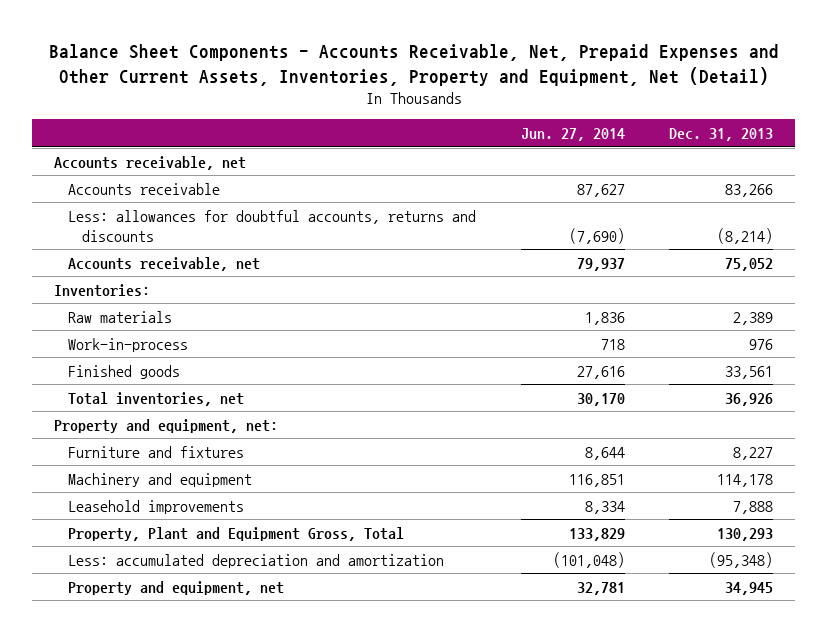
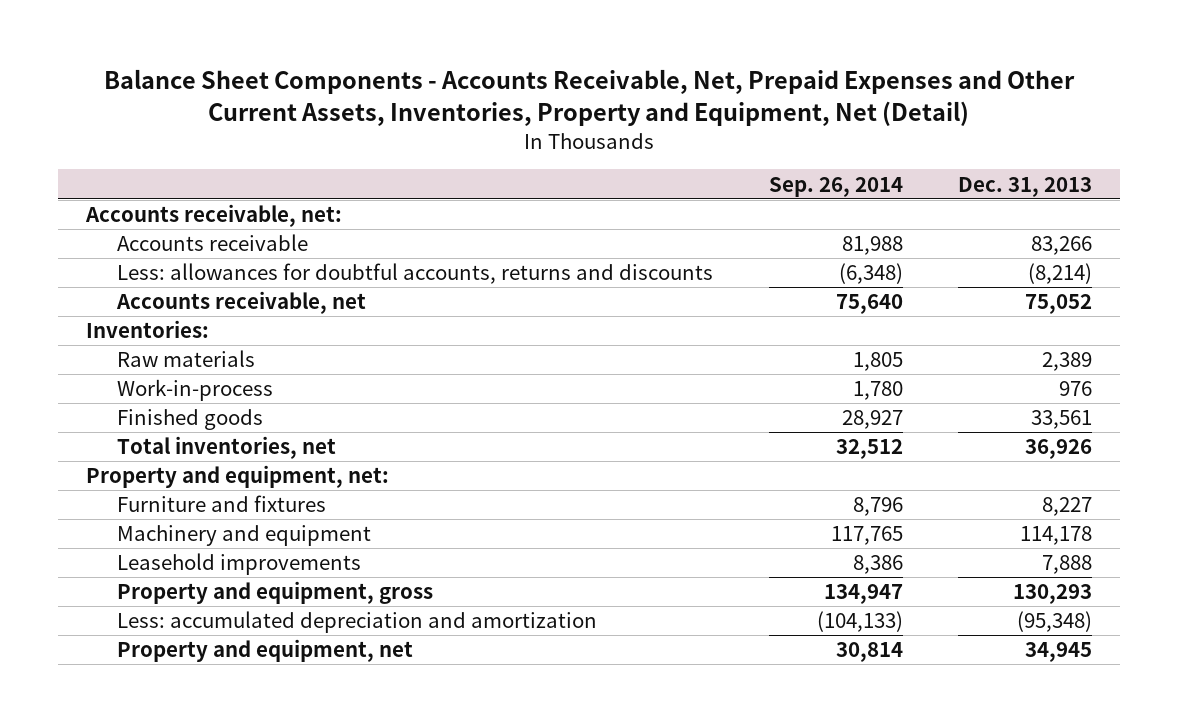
[520,128,625,142] Jun. 27, 2014 -> none
none -> [768,176,903,197] Sep. 26, 2014
[54,155,247,170] Accounts receivable, net -> [84,204,342,228] Accounts receivable, net:
[68,526,405,541] Property, Plant and Equipment Gross, Total -> [116,581,433,605] Property and equipment, gross

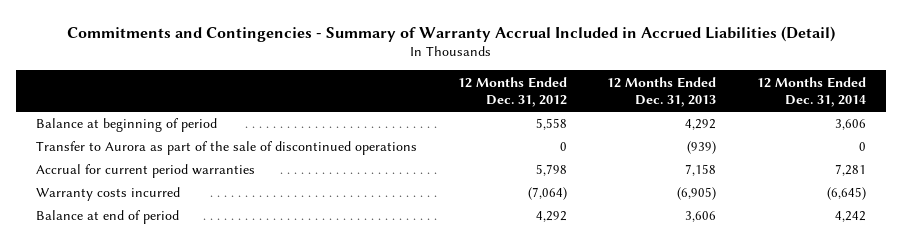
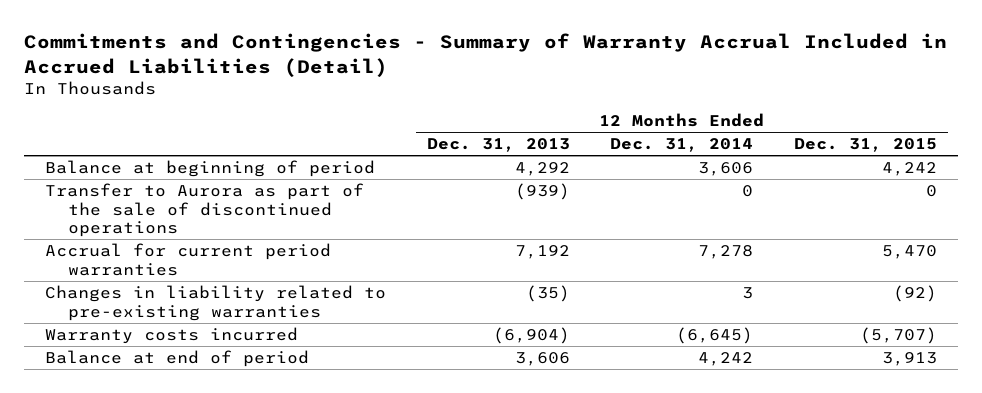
[457,76,567,108] 12 Months Ended Dec. 31, 2012 -> none
none -> [794,138,938,153] Dec. 31, 2015
[685,164,717,177] 7,158 -> [514,244,570,259] 7,192
[834,164,866,177] 7,281 -> [698,244,754,259] 7,278
none -> [44,284,386,321] Changes in liability related to pre-existing warranties
[677,187,717,201] (6,905) -> [492,326,570,344] (6,904)

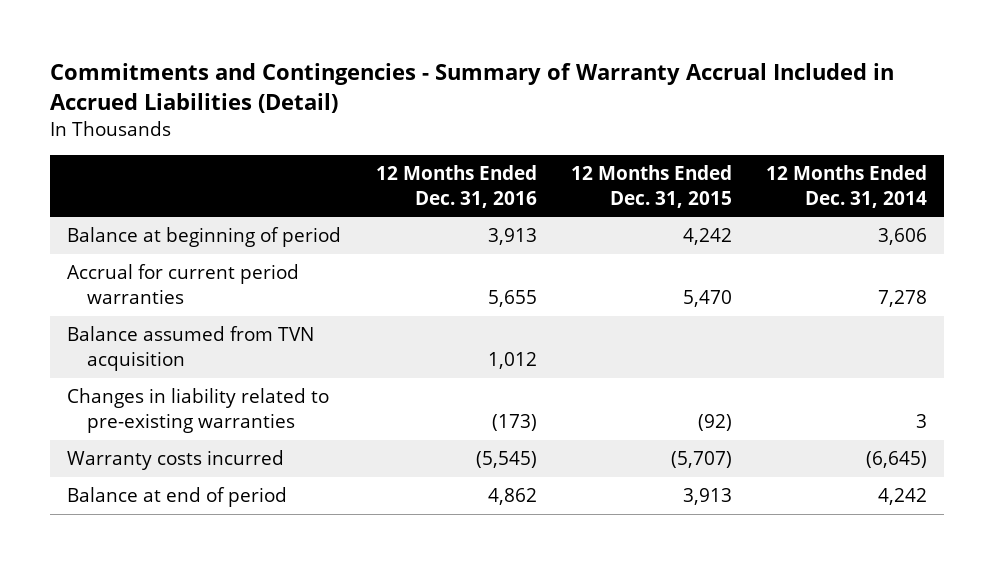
[426,138,570,153] Dec. 31, 2013 -> none
none -> [375,165,537,208] 12 Months Ended Dec. 31, 2016
[44,182,364,238] Transfer to Aurora as part of the sale of discontinued operations -> none
none -> [67,326,315,371] Balance assumed from TVN acquisition

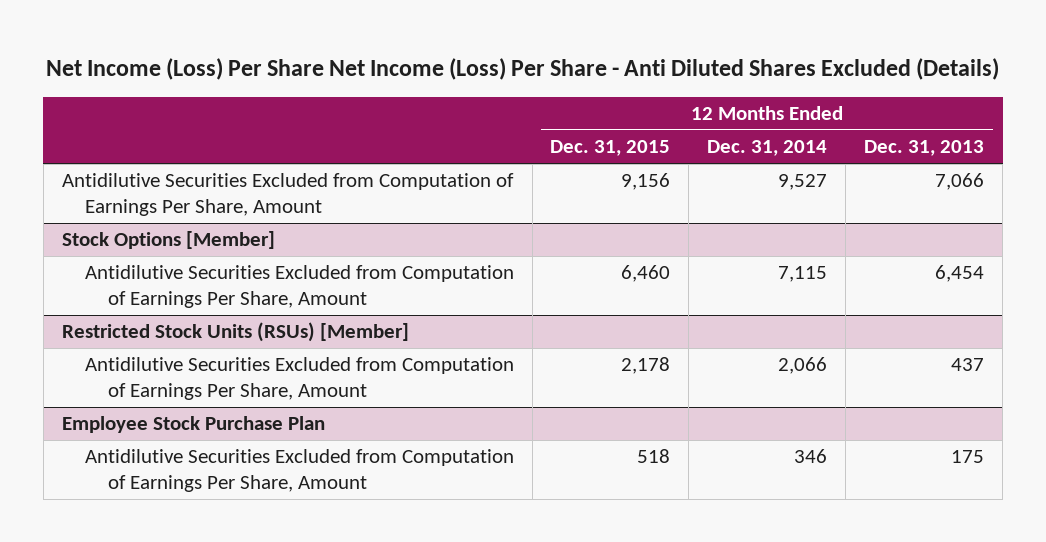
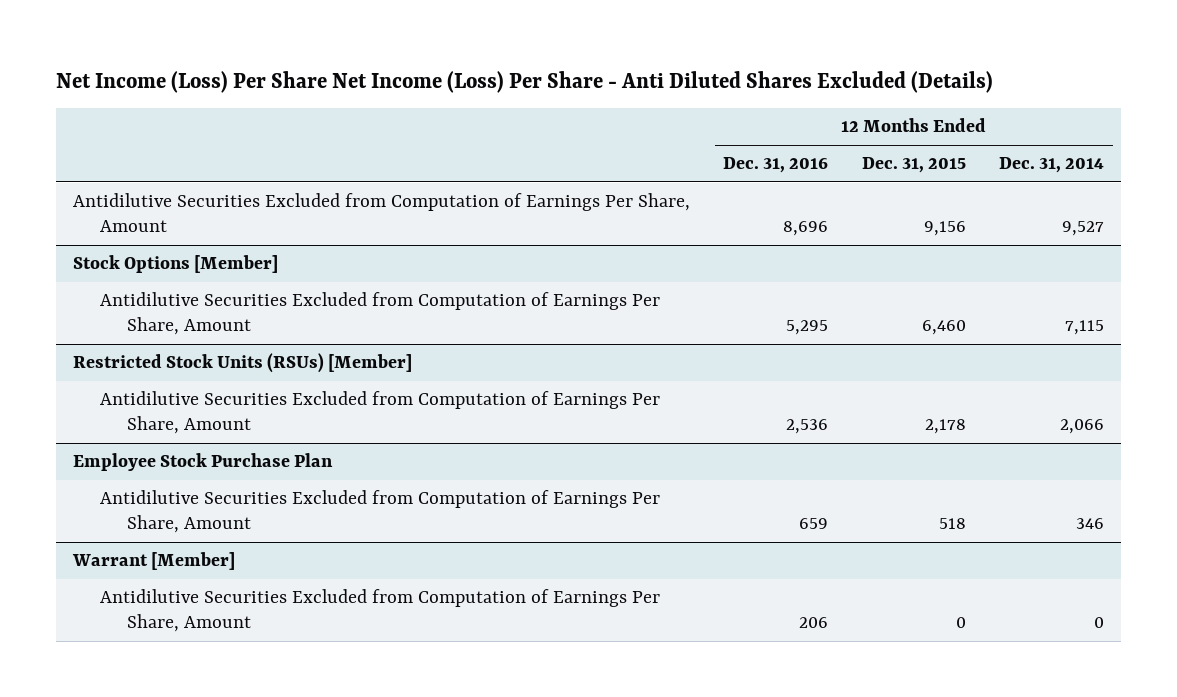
[864,140,985,157] Dec. 31, 2013 -> none
none -> [723,157,829,174] Dec. 31, 2016
none -> [71,552,235,571] Warrant [Member]
none -> [99,589,660,633] Antidilutive Securities Excluded from Computation of Earnings Per Share, Amount

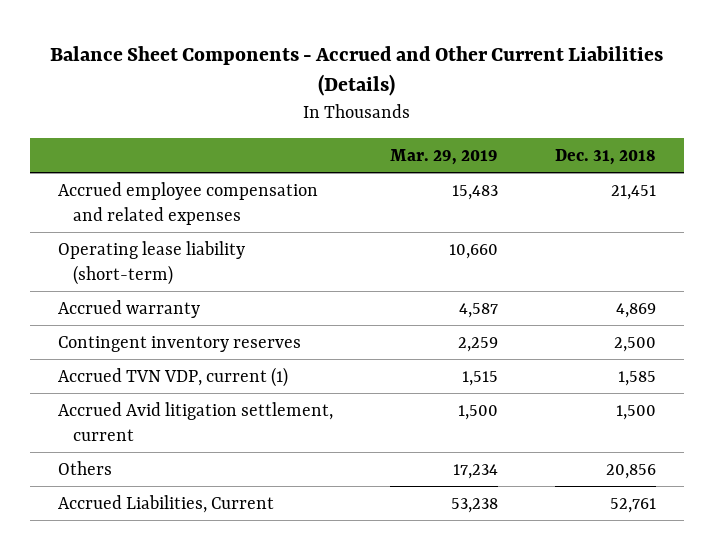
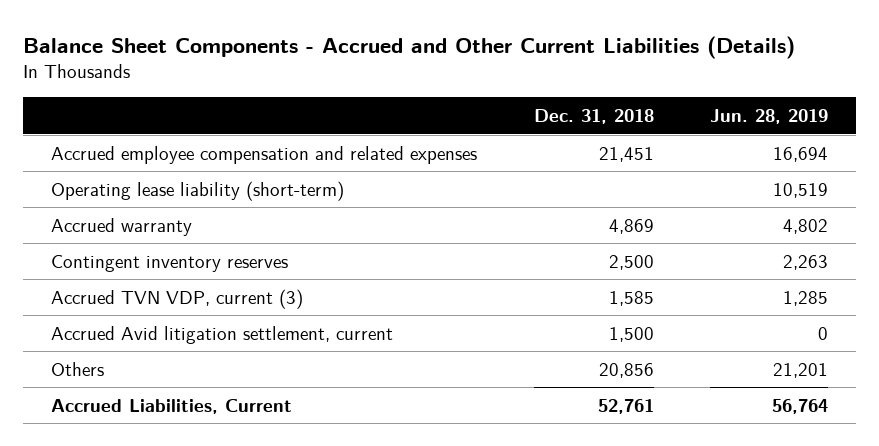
[389,149,498,166] Mar. 29, 2019 -> none
none -> [710,108,829,124] Jun. 28, 2019
[58,366,289,387] Accrued TVN VDP, current (1) -> [51,288,304,309] Accrued TVN VDP, current (3)

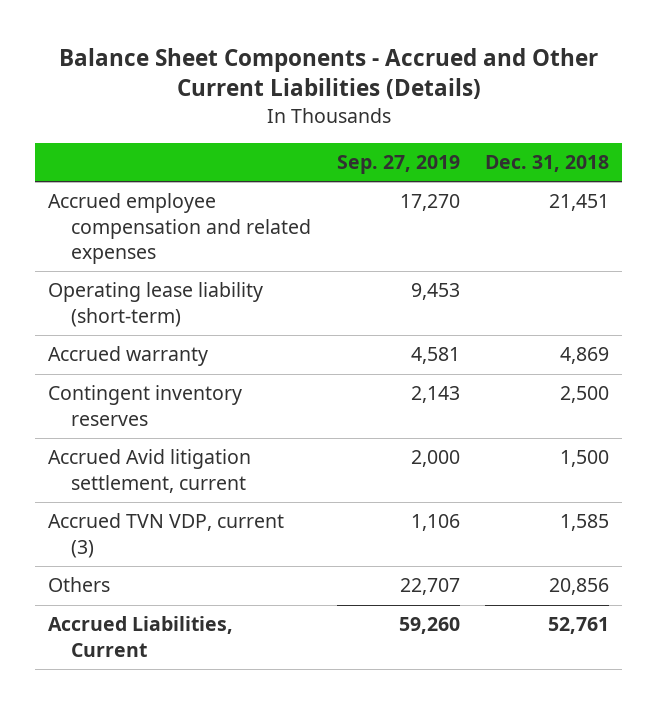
[710,108,829,124] Jun. 28, 2019 -> none
none -> [336,155,460,175] Sep. 27, 2019
[51,288,304,309] Accrued TVN VDP, current (3) -> [48,513,285,558] Accrued TVN VDP, current (3)

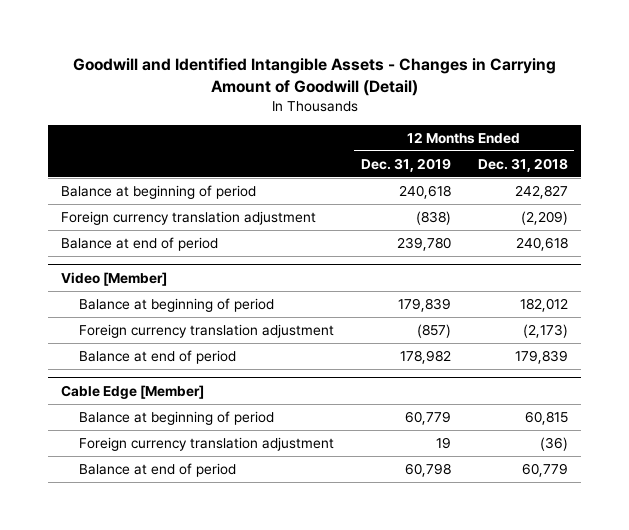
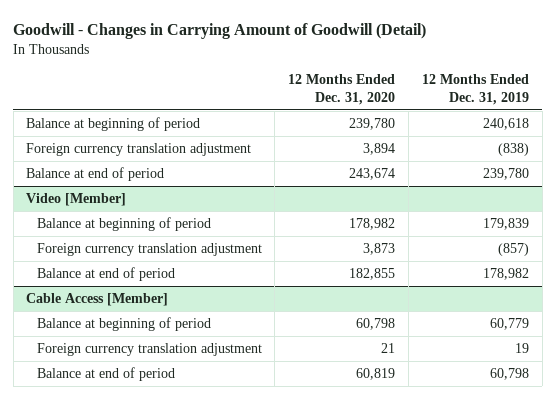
[72,57,556,96] Goodwill and Identified Intangible Assets - Changes in Carrying Amount of Goodwill (Detail) -> [13,22,427,39] Goodwill - Changes in Carrying Amount of Goodwill (Detail)
[477,157,568,172] Dec. 31, 2018 -> none
none -> [288,74,396,105] 12 Months Ended Dec. 31, 2020
[61,384,205,399] Cable Edge [Member] -> [26,292,169,306] Cable Access [Member]

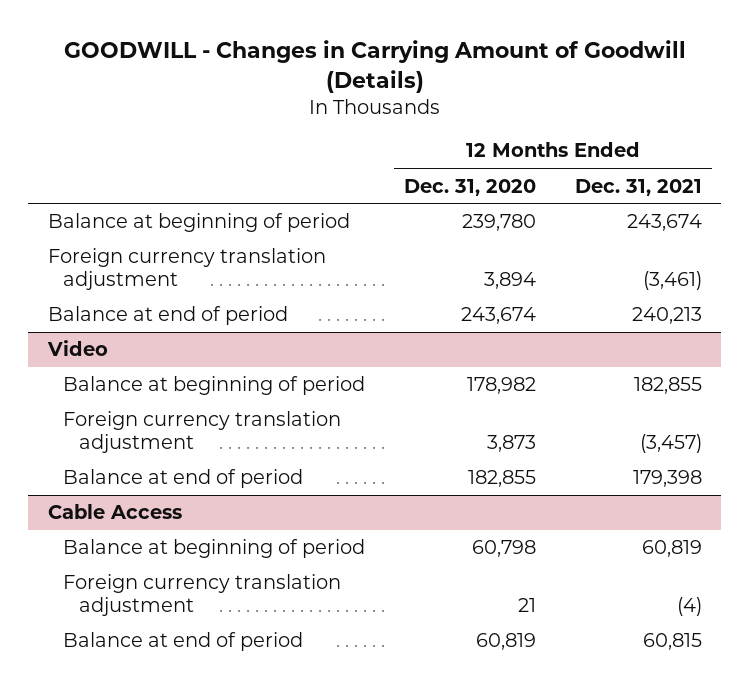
[13,22,427,39] Goodwill - Changes in Carrying Amount of Goodwill (Detail) -> [63,40,686,93] GOODWILL - Changes in Carrying Amount of Goodwill (Details)
[421,74,529,105] 12 Months Ended Dec. 31, 2019 -> none
none -> [574,178,702,196] Dec. 31, 2021
[26,192,127,206] Video [Member] -> [46,340,108,357] Video
[26,292,169,306] Cable Access [Member] -> [47,504,182,520] Cable Access

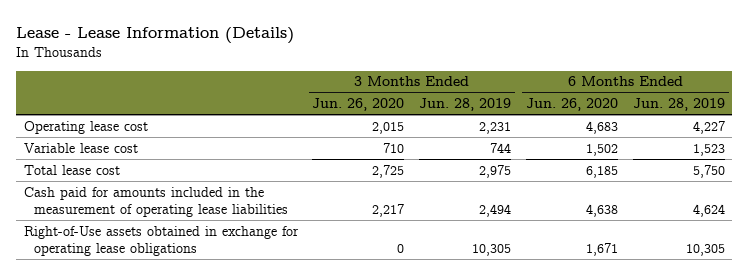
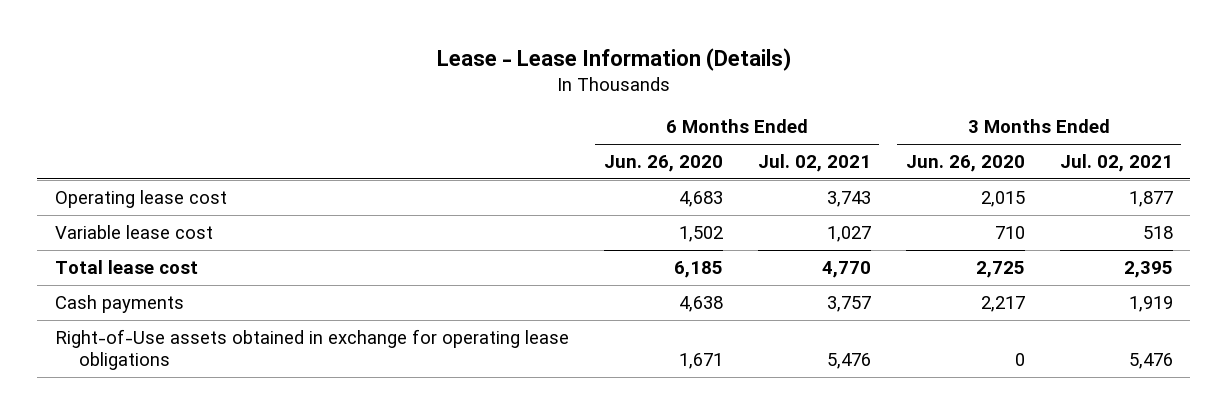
[419,98,512,112] Jun. 28, 2019 -> none
[633,98,726,112] Jun. 28, 2019 -> none
none -> [757,154,871,173] Jul. 02, 2021
none -> [1059,154,1173,173] Jul. 02, 2021
[23,186,288,218] Cash paid for amounts included in the measurement of operating lease liabilities -> [54,294,184,313] Cash payments

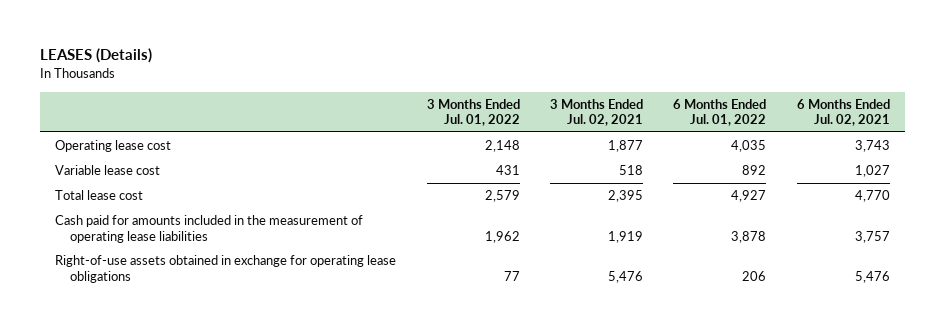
[436,47,791,71] Lease - Lease Information (Details) -> [39,48,152,64] LEASES (Details)
[603,155,723,173] Jun. 26, 2020 -> none
[905,155,1025,173] Jun. 26, 2020 -> none
none -> [426,98,520,127] 3 Months Ended Jul. 01, 2022
none -> [673,98,767,127] 6 Months Ended Jul. 01, 2022
[54,294,184,313] Cash payments -> [55,215,364,243] Cash paid for amounts included in the measurement of operating lease liabilities
[54,328,569,371] Right-of-Use assets obtained in exchange for operating lease obligations -> [55,255,397,283] Right-of-use assets obtained in exchange for operating lease obligations

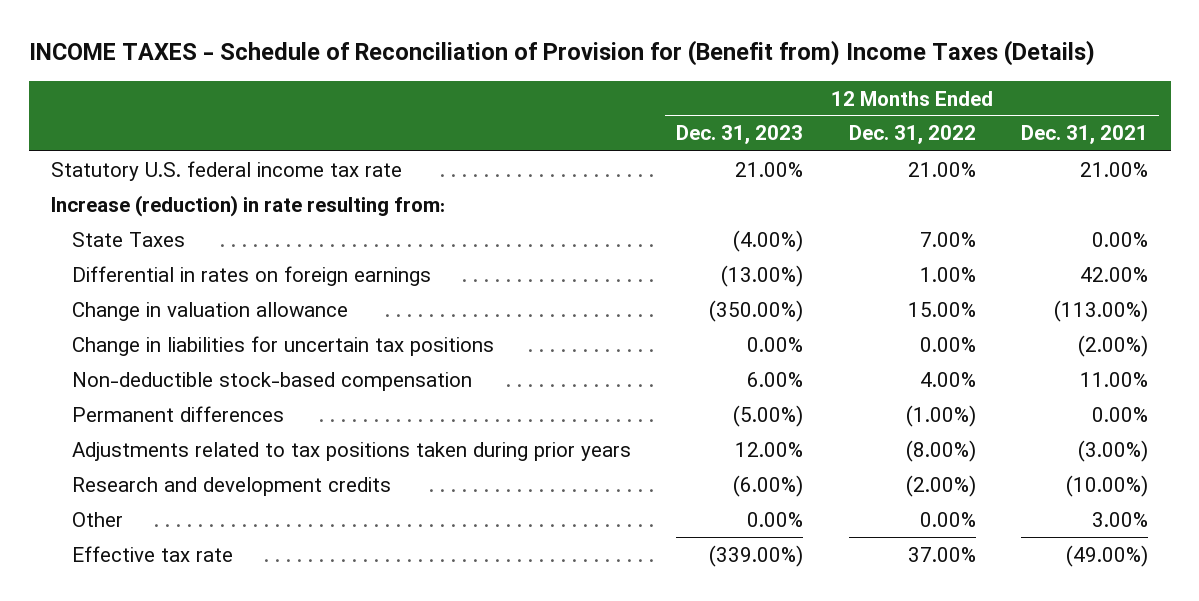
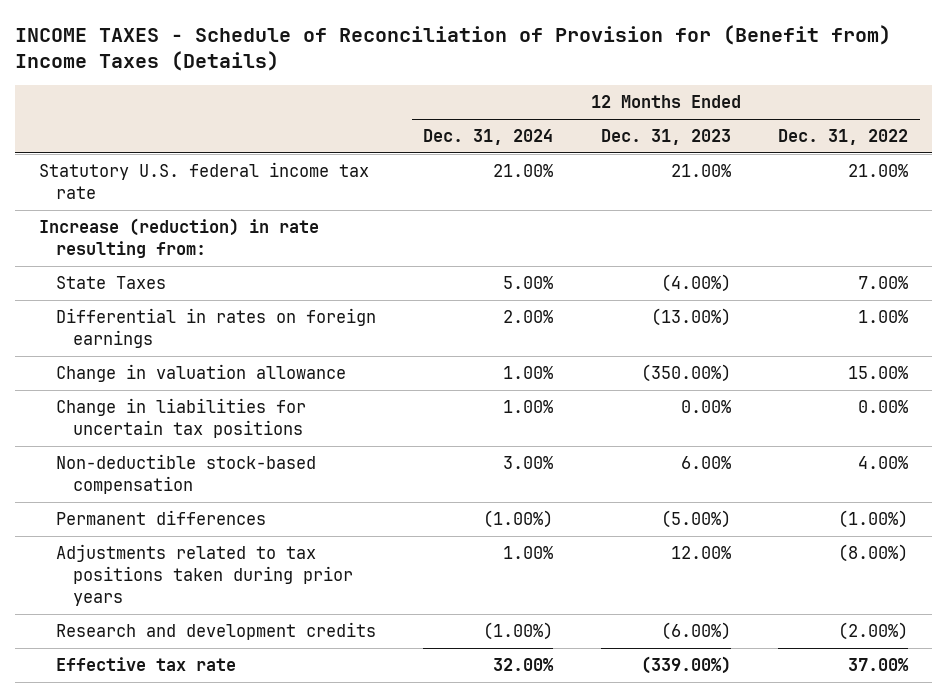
[1020,125,1148,145] Dec. 31, 2021 -> none
none -> [423,129,554,146] Dec. 31, 2024
[72,511,124,527] Other -> none

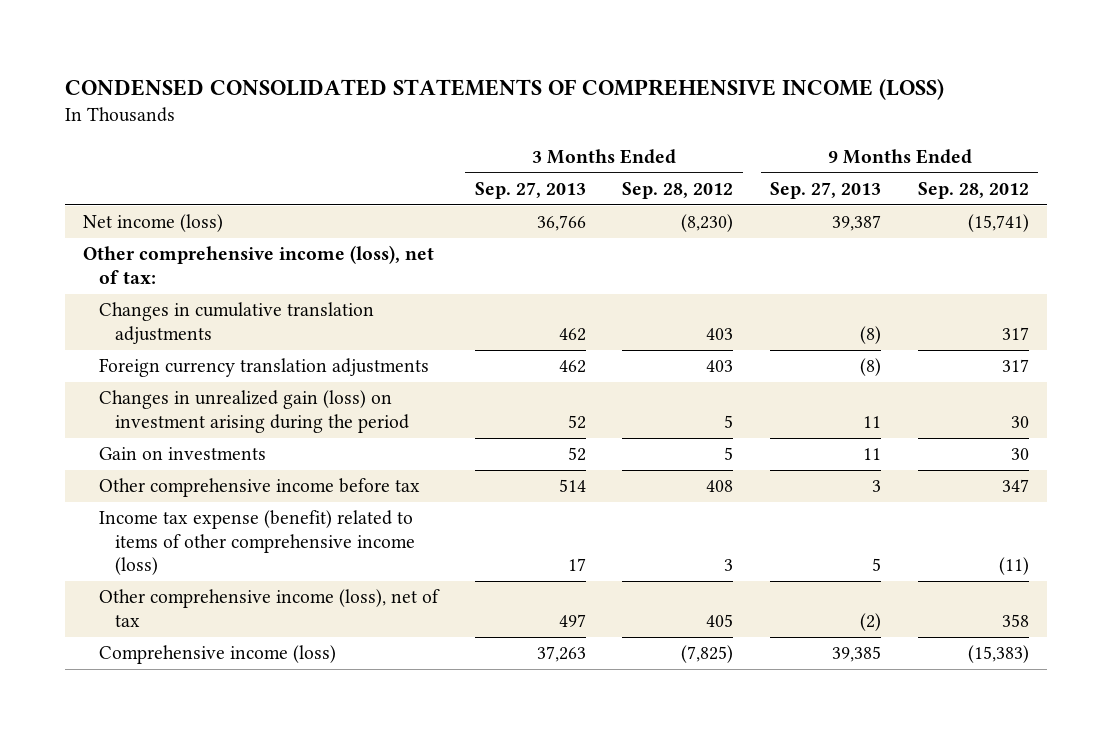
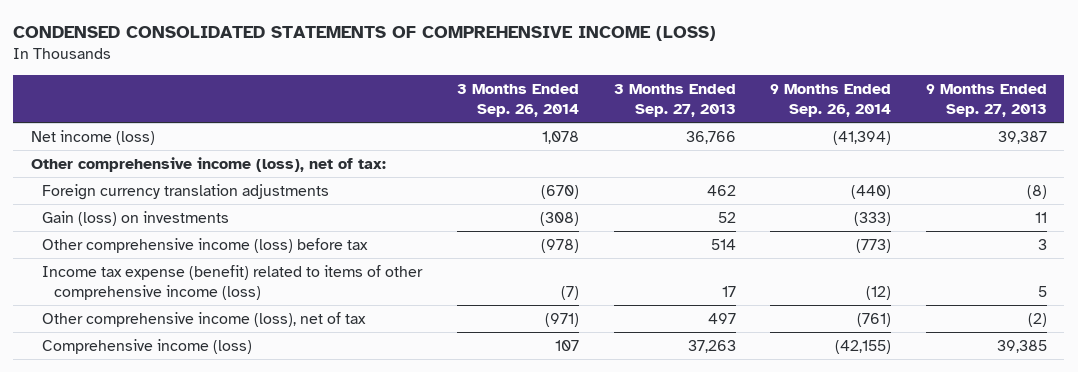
[622,181,734,199] Sep. 28, 2012 -> none
[917,181,1029,199] Sep. 28, 2012 -> none
none -> [456,83,579,118] 3 Months Ended Sep. 26, 2014
none -> [770,83,892,118] 9 Months Ended Sep. 26, 2014
[98,302,374,344] Changes in cumulative translation adjustments -> none
[98,390,409,433] Changes in unrealized gain (loss) on investment arising during the period -> none
[98,447,266,461] Gain on investments -> [42,210,230,226] Gain (loss) on investments
[98,478,420,498] Other comprehensive income before tax -> [42,237,369,253] Other comprehensive income (loss) before tax

